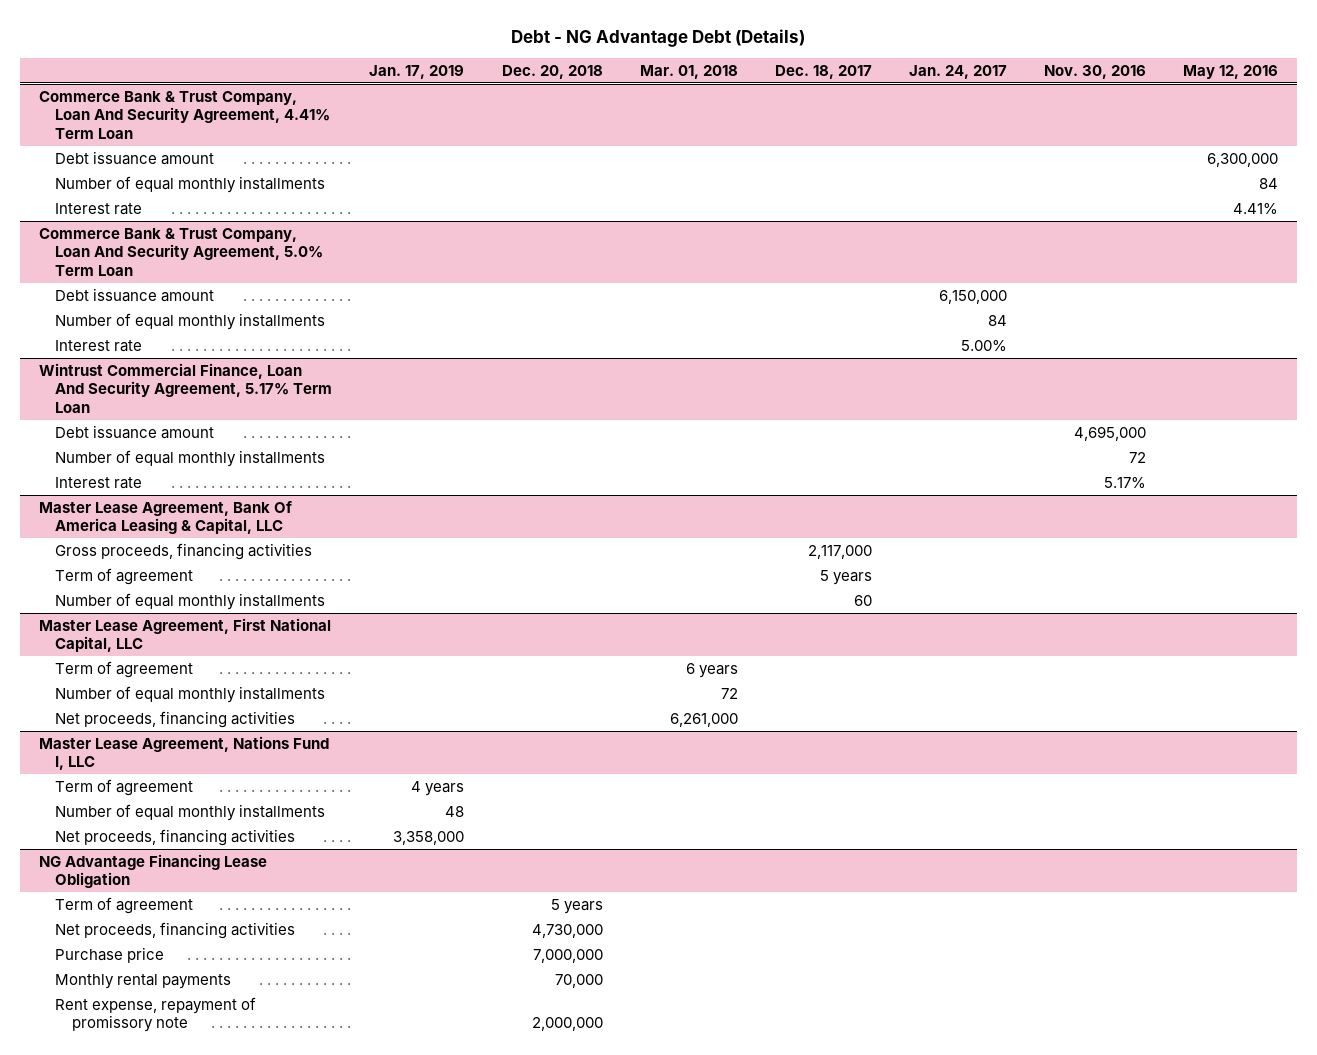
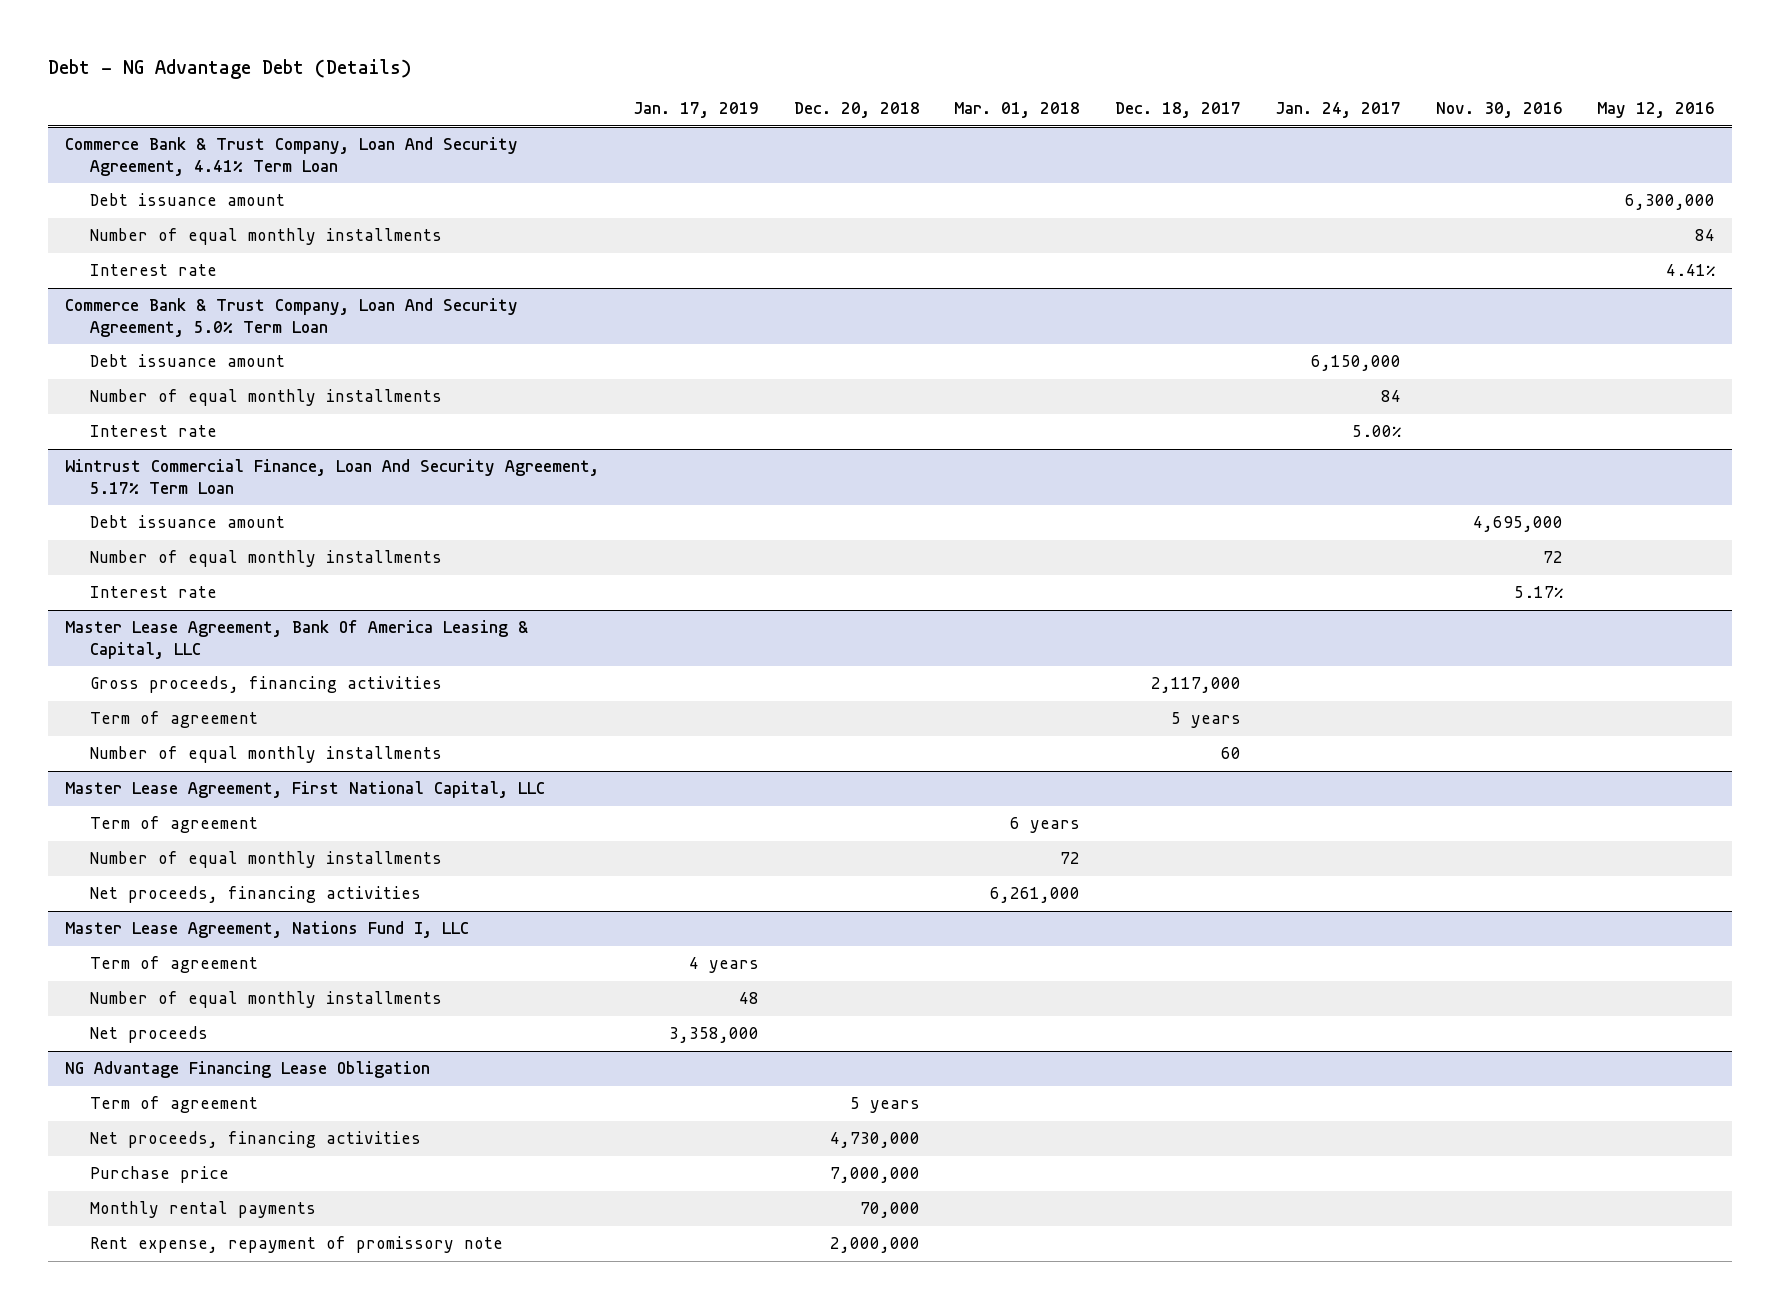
[55,828,296,846] Net proceeds, financing activities -> [90,1026,209,1044] Net proceeds

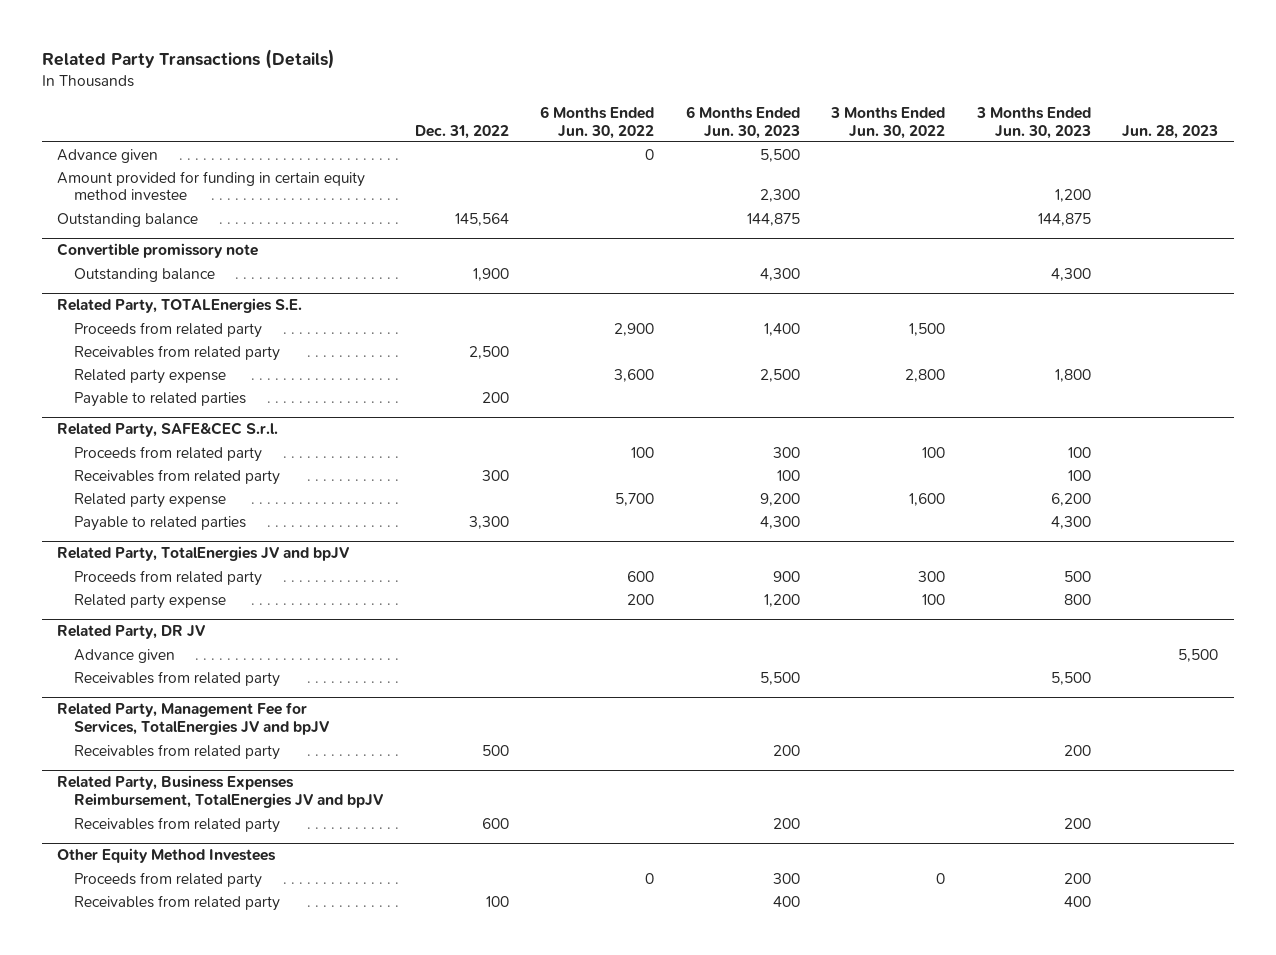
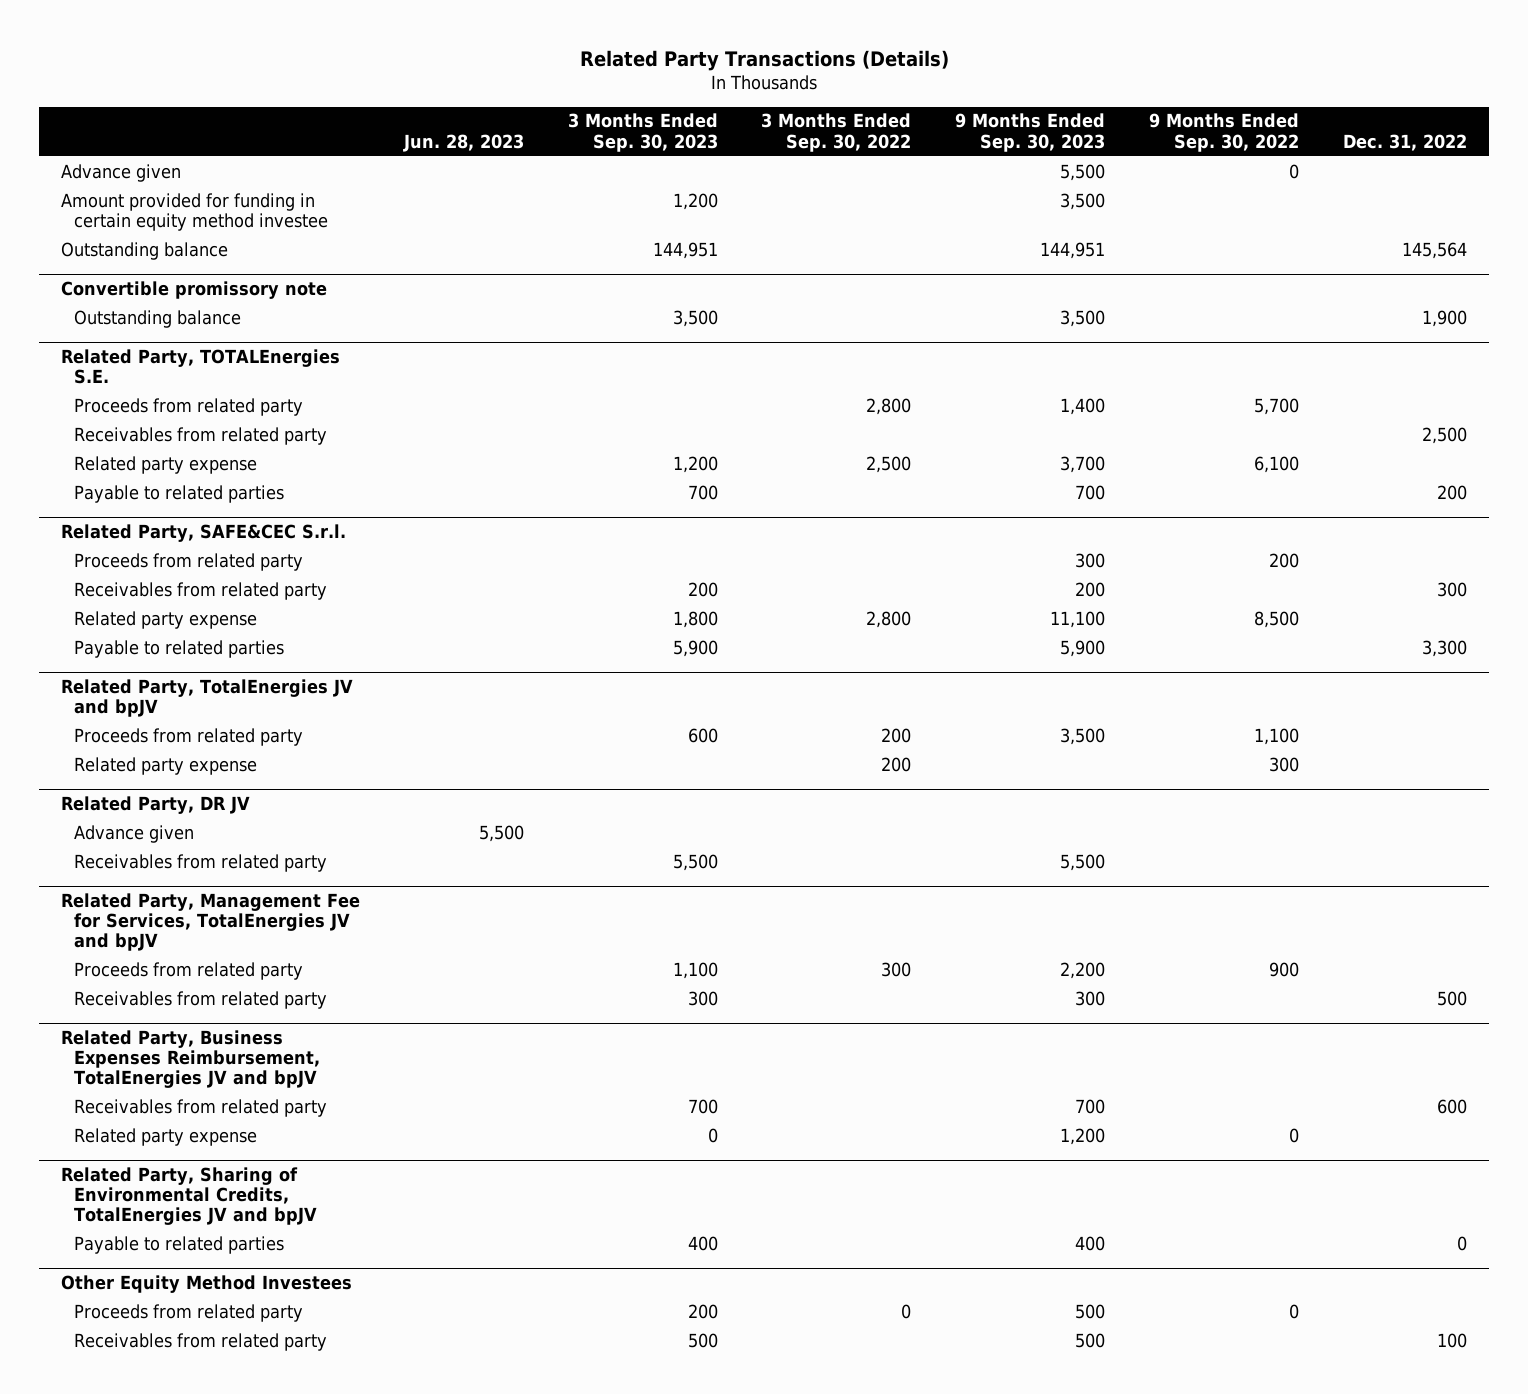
[540,105,655,139] 6 Months Ended Jun. 30, 2022 -> none
[685,105,800,139] 6 Months Ended Jun. 30, 2023 -> none
[830,106,946,139] 3 Months Ended Jun. 30, 2022 -> none
[975,106,1091,139] 3 Months Ended Jun. 30, 2023 -> none
none -> [567,113,718,152] 3 Months Ended Sep. 30, 2023
none -> [761,113,912,152] 3 Months Ended Sep. 30, 2022
none -> [955,113,1106,152] 9 Months Ended Sep. 30, 2023
none -> [1149,113,1300,152] 9 Months Ended Sep. 30, 2022
none -> [73,961,303,980] Proceeds from related party
none -> [73,1127,257,1146] Related party expense
none -> [60,1166,317,1226] Related Party, Sharing of Environmental Credits, TotalEnergies JV and bpJV
none -> [73,1235,284,1254] Payable to related parties

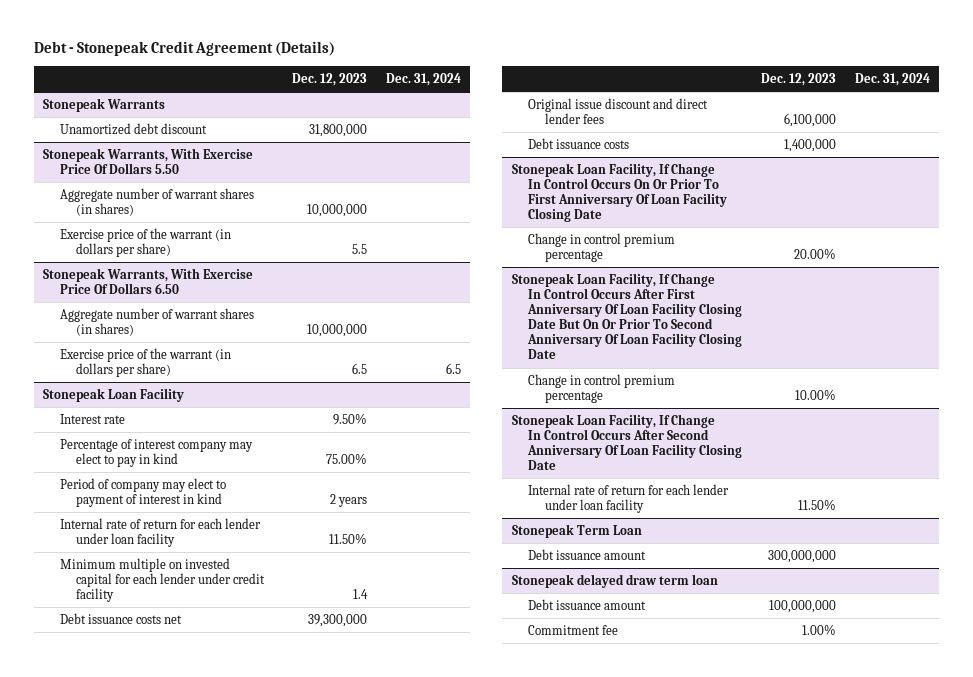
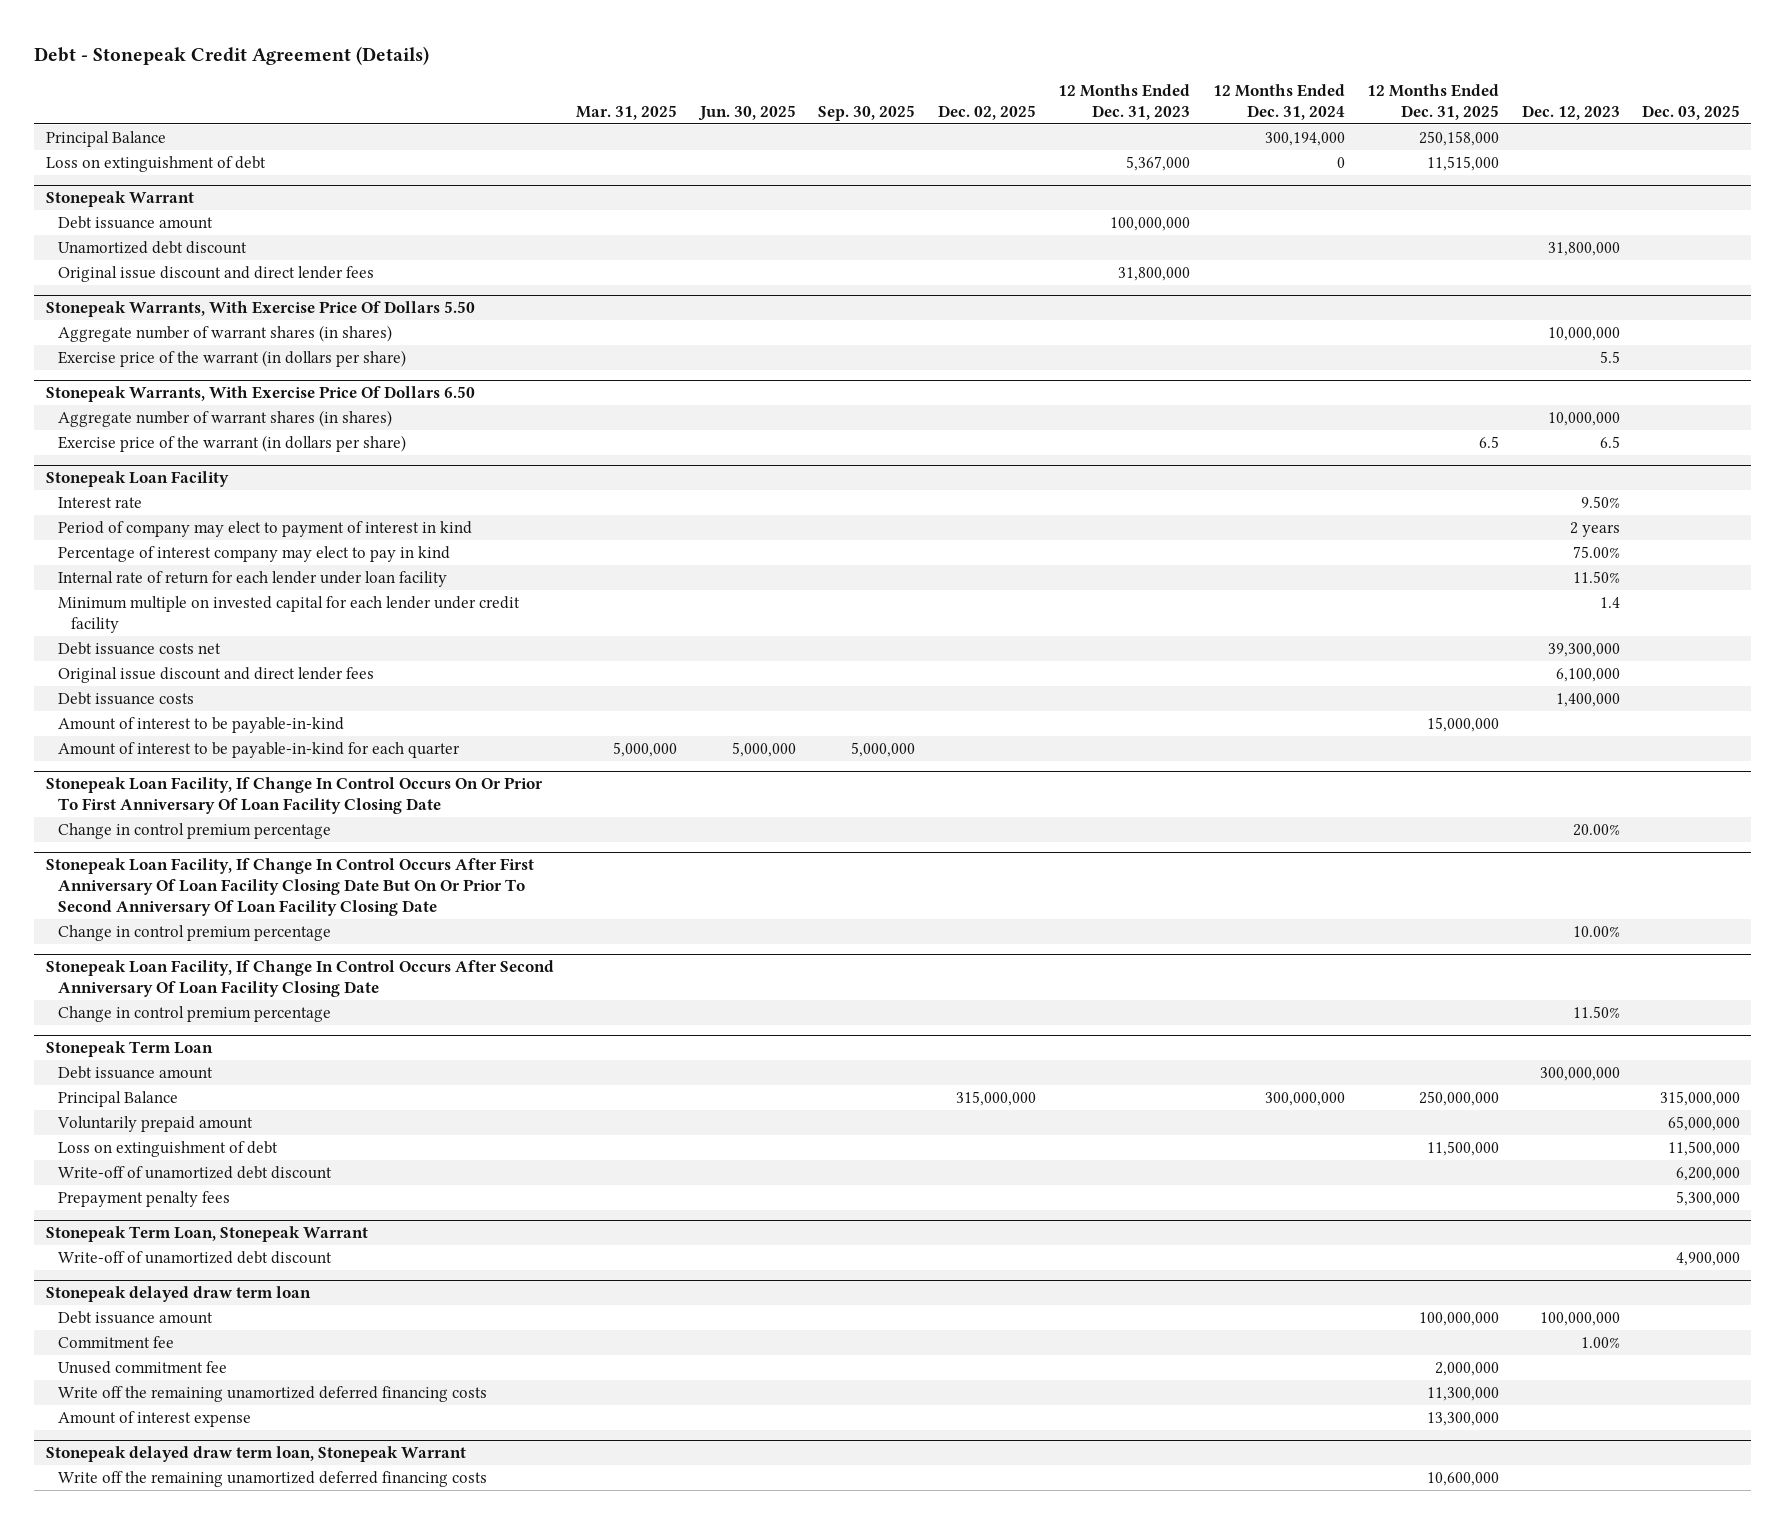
[386,72,462,86] Dec. 31, 2024 -> none
none -> [576,104,678,120] Mar. 31, 2025
none -> [697,104,796,121] Jun. 30, 2025
none -> [818,104,916,121] Sep. 30, 2025
none -> [937,104,1036,120] Dec. 02, 2025
none -> [1058,83,1191,120] 12 Months Ended Dec. 31, 2023
none -> [1212,83,1345,120] 12 Months Ended Dec. 31, 2024
none -> [1367,83,1500,120] 12 Months Ended Dec. 31, 2025
none -> [1642,104,1741,120] Dec. 03, 2025
none -> [45,131,166,148] Principal Balance
none -> [45,156,266,173] Loss on extinguishment of debt
[42,97,165,112] Stonepeak Warrants -> [45,191,194,208] Stonepeak Warrant
none -> [58,216,214,230] Debt issuance amount
none -> [58,266,375,283] Original issue discount and direct lender fees
[59,438,253,468] Percentage of interest company may elect to pay in kind -> [58,546,451,563] Percentage of interest company may elect to pay in kind
none -> [58,717,345,734] Amount of interest to be payable-in-kind
none -> [58,742,461,759] Amount of interest to be payable-in-kind for each quarter
[528,483,730,514] Internal rate of return for each lender under loan facility -> [58,1006,332,1023] Change in control premium percentage
none -> [58,1091,179,1108] Principal Balance
none -> [57,1116,254,1133] Voluntarily prepaid amount
none -> [58,1141,279,1158] Loss on extinguishment of debt
none -> [58,1166,333,1180] Write-off of unamortized debt discount
none -> [58,1191,231,1208] Prepayment penalty fees
none -> [45,1226,368,1243] Stonepeak Term Loan, Stonepeak Warrant
none -> [58,1251,333,1265] Write-off of unamortized debt discount
none -> [58,1361,228,1375] Unused commitment fee
none -> [58,1386,488,1403] Write off the remaining unamortized deferred financing costs
none -> [58,1411,252,1428] Amount of interest expense
none -> [45,1446,466,1463] Stonepeak delayed draw term loan, Stonepeak Warrant
none -> [58,1471,488,1488] Write off the remaining unamortized deferred financing costs

